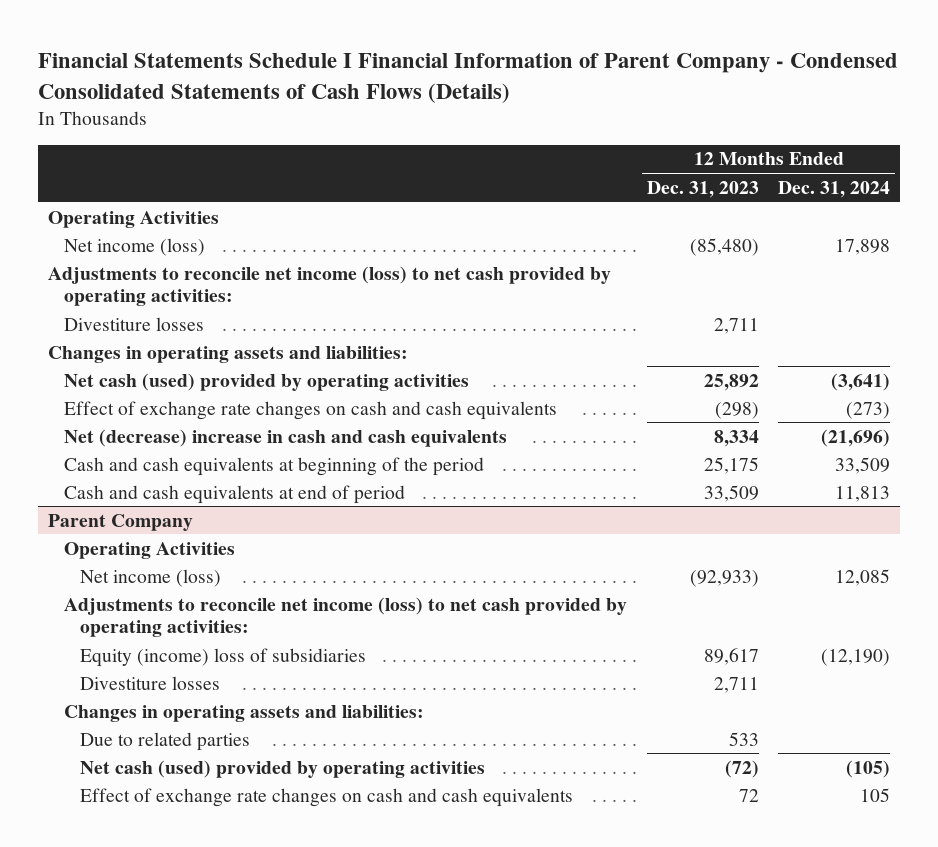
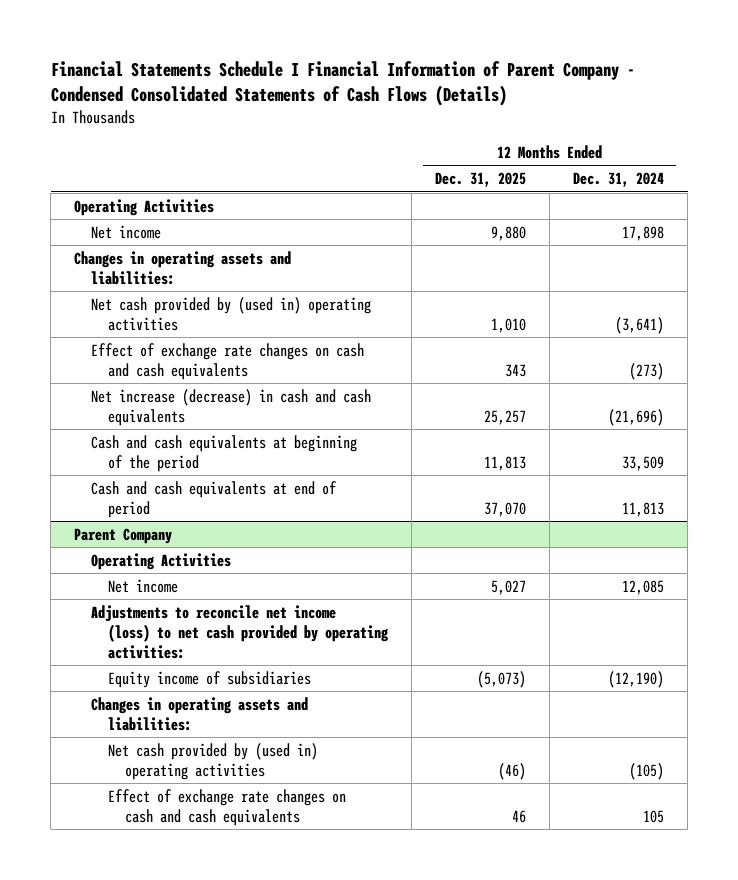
[646,180,759,198] Dec. 31, 2023 -> none
none -> [435,172,527,188] Dec. 31, 2025
[47,265,611,307] Adjustments to reconcile net income (loss) to net cash provided by operating activities: -> none
[63,316,204,331] Divestiture losses -> none
[63,237,205,256] Net income (loss) -> [91,224,162,239] Net income
[63,372,469,391] Net cash (used) provided by operating activities -> [91,296,372,331] Net cash provided by (used in) operating activities
[63,428,507,447] Net (decrease) increase in cash and cash equivalents -> [91,388,372,426] Net increase (decrease) in cash and cash equivalents
[79,568,221,587] Net income (loss) -> [108,578,179,593] Net income
[79,675,220,690] Divestiture losses -> none
[79,647,366,667] Equity (income) loss of subsidiaries -> [108,670,312,688] Equity income of subsidiaries
[79,731,250,751] Due to related parties -> none
[79,759,485,778] Net cash (used) provided by operating activities -> [108,742,319,780] Net cash provided by (used in) operating activities

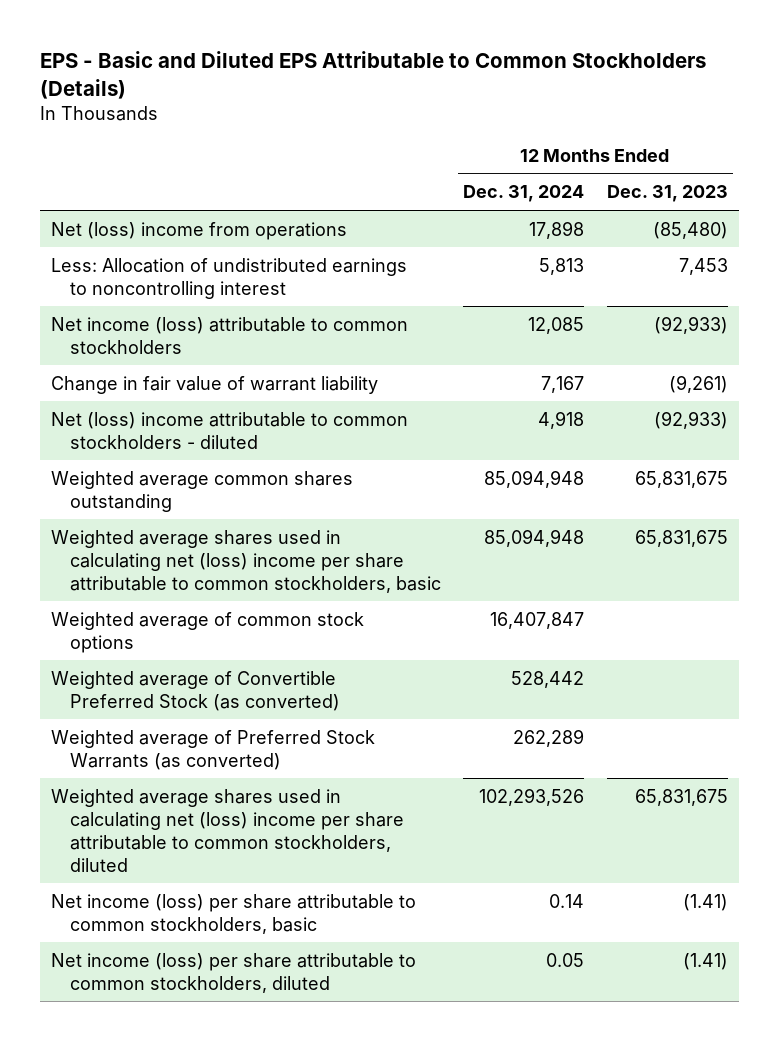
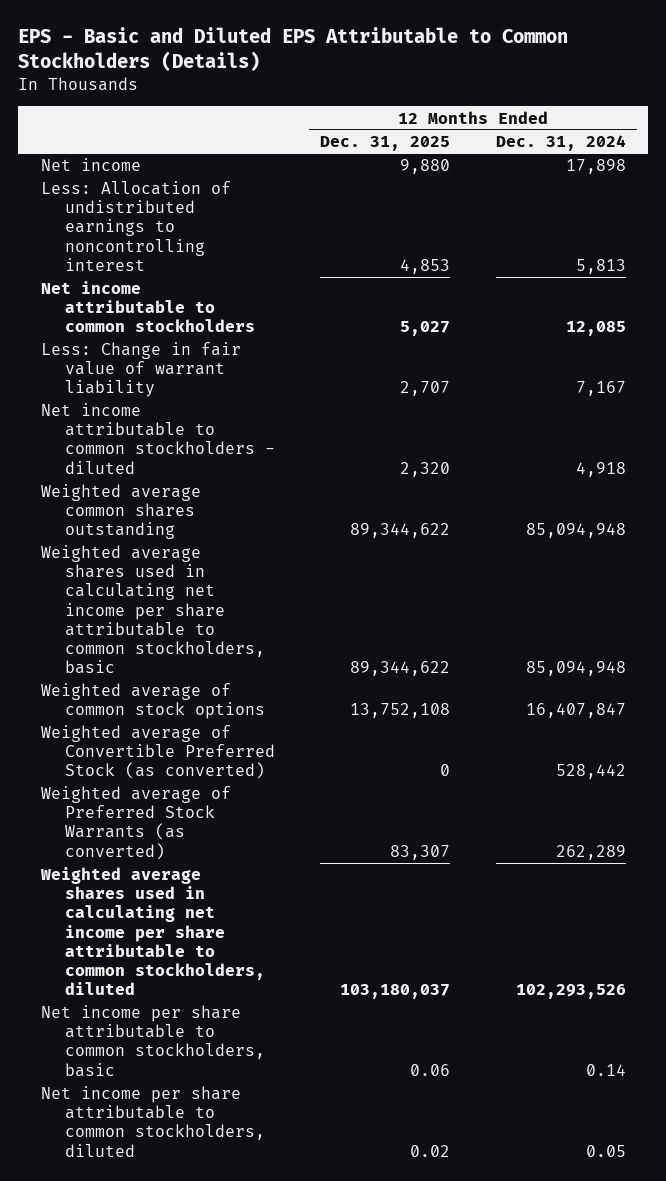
[606,185,728,203] Dec. 31, 2023 -> none
none -> [320,136,451,152] Dec. 31, 2025
[51,221,348,240] Net (loss) income from operations -> [40,158,141,172] Net income
[51,316,409,354] Net income (loss) attributable to common stockholders -> [40,281,255,333] Net income attributable to common stockholders
[51,375,379,394] Change in fair value of warrant liability -> [40,342,241,398] Less: Change in fair value of warrant liability
[51,411,409,449] Net (loss) income attributable to common stockholders - diluted -> [40,403,275,474] Net income attributable to common stockholders - diluted
[51,529,441,593] Weighted average shares used in calculating net (loss) income per share attributable to common stockholders, basic -> [40,545,265,674] Weighted average shares used in calculating net income per share attributable to common stockholders, basic
[51,788,404,872] Weighted average shares used in calculating net (loss) income per share attributable to common stockholders, diluted -> [39,867,265,995] Weighted average shares used in calculating net income per share attributable to common stockholders, diluted
[51,893,417,934] Net income (loss) per share attributable to common stockholders, basic -> [40,1005,265,1077] Net income per share attributable to common stockholders, basic
[51,952,417,993] Net income (loss) per share attributable to common stockholders, diluted -> [40,1086,265,1157] Net income per share attributable to common stockholders, diluted

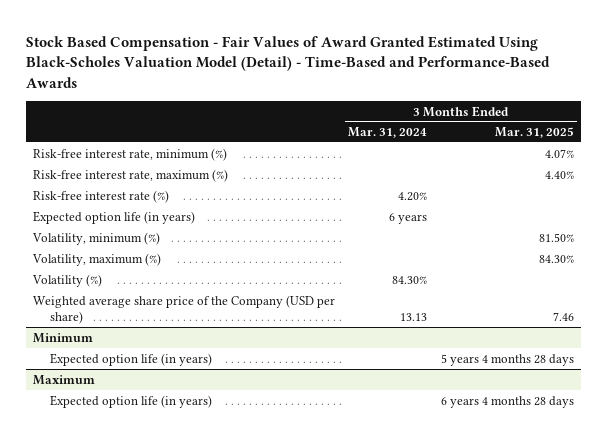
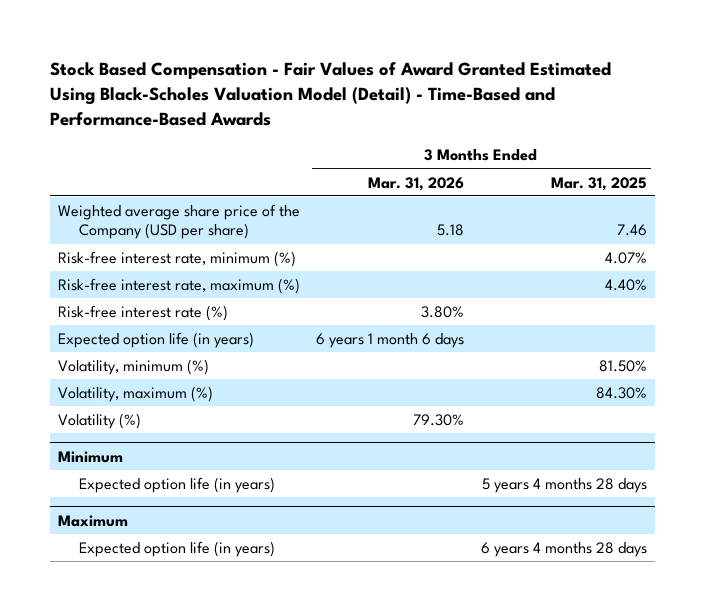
[348,127,428,139] Mar. 31, 2024 -> none
none -> [368,176,465,191] Mar. 31, 2026
[32,294,335,324] Weighted average share price of the Company (USD per share) -> [57,204,300,240] Weighted average share price of the Company (USD per share)

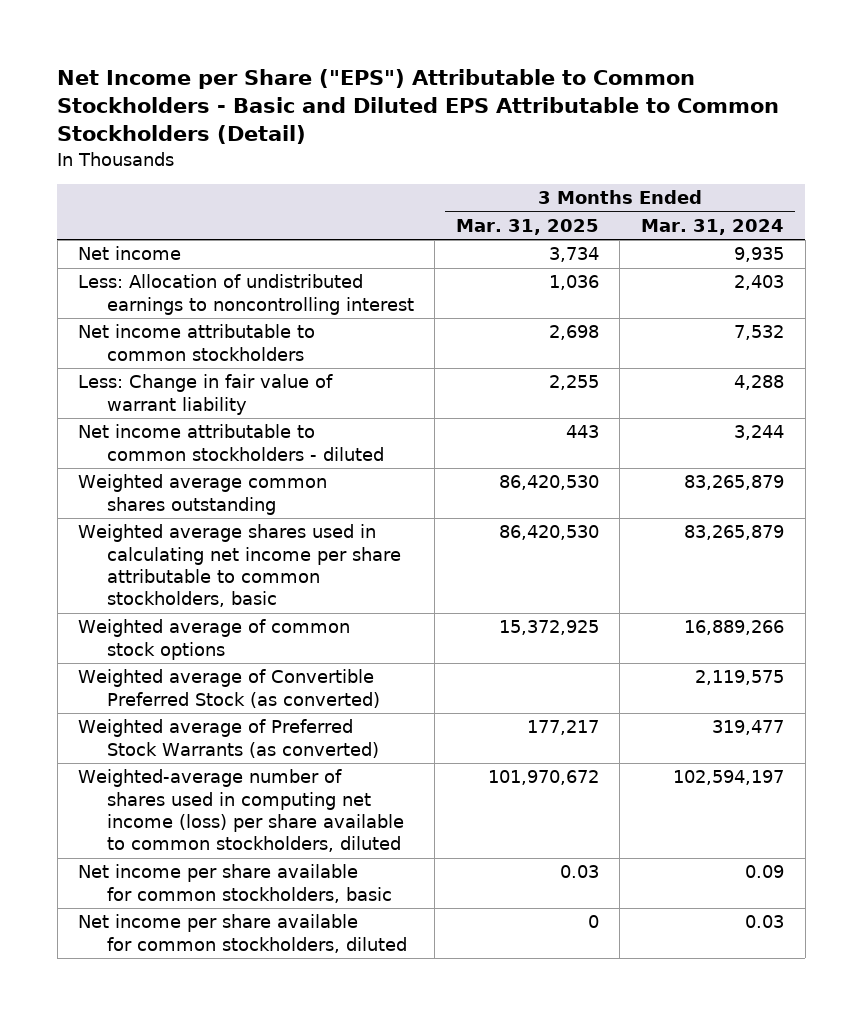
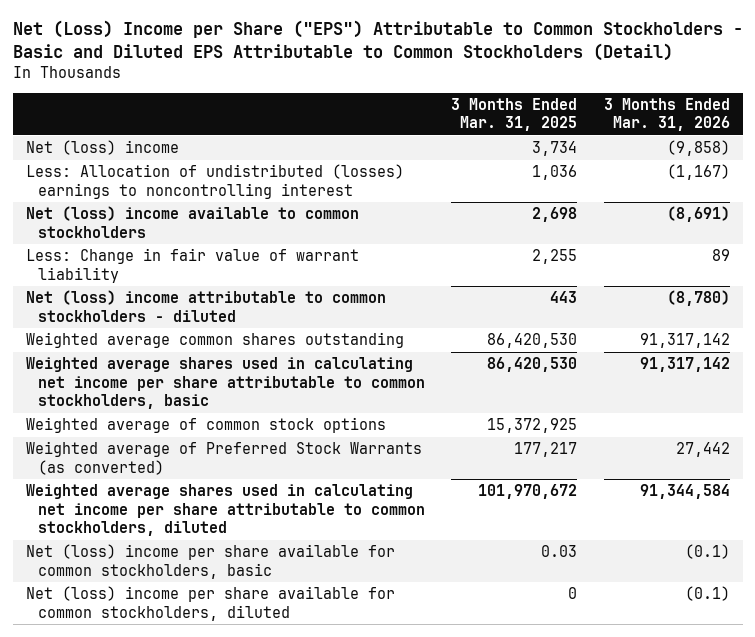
[57,69,780,145] Net Income per Share ("EPS") Attributable to Common Stockholders - Basic and Diluted EPS Attributable to Common Stockholders (Detail) -> [12,20,743,62] Net (Loss) Income per Share ("EPS") Attributable to Common Stockholders - Basic and Diluted EPS Attributable to Common Stockholders (Detail)
[641,218,785,235] Mar. 31, 2024 -> none
none -> [603,98,730,132] 3 Months Ended Mar. 31, 2026
[78,246,182,261] Net income -> [25,140,179,156] Net (loss) income
[78,274,414,315] Less: Allocation of undistributed earnings to noncontrolling interest -> [25,164,404,199] Less: Allocation of undistributed (losses) earnings to noncontrolling interest
[78,324,316,361] Net income attributable to common stockholders -> [25,206,359,238] Net (loss) income available to common stockholders
[78,424,384,461] Net income attributable to common stockholders - diluted -> [25,290,386,322] Net (loss) income attributable to common stockholders - diluted
[78,669,380,708] Weighted average of Convertible Preferred Stock (as converted) -> none
[78,769,404,853] Weighted-average number of shares used in computing net income (loss) per share available to common stockholders, diluted -> [25,484,426,536] Weighted average shares used in calculating net income per share attributable to common stockholders, diluted
[78,864,392,903] Net income per share available for common stockholders, basic -> [25,544,395,579] Net (loss) income per share available for common stockholders, basic
[78,914,407,953] Net income per share available for common stockholders, diluted -> [25,586,395,621] Net (loss) income per share available for common stockholders, diluted

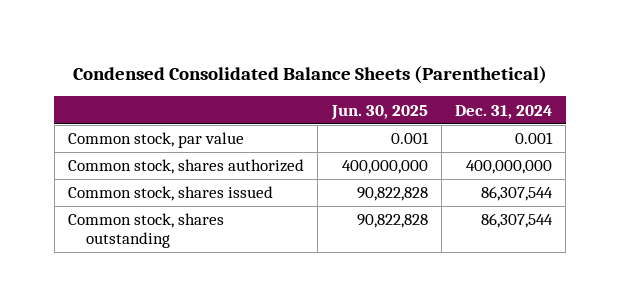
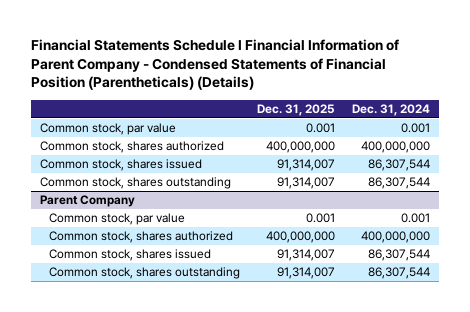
[73,65,548,84] Condensed Consolidated Balance Sheets (Parenthetical) -> [31,38,400,91] Financial Statements Schedule I Financial Information of Parent Company - Condensed Statements of Financial Position (Parentheticals) (Details)
[330,104,428,120] Jun. 30, 2025 -> none
none -> [256,104,335,117] Dec. 31, 2025
none -> [39,195,135,208] Parent Company
none -> [48,213,185,226] Common stock, par value
none -> [48,231,233,244] Common stock, shares authorized
none -> [48,249,211,262] Common stock, shares issued
none -> [48,267,240,280] Common stock, shares outstanding

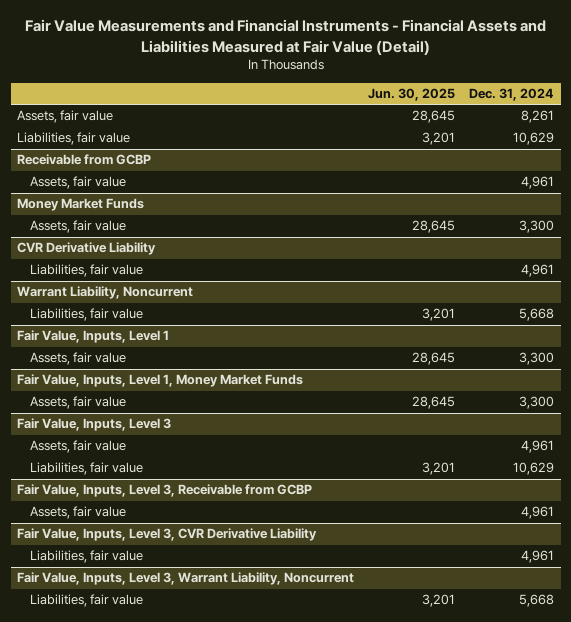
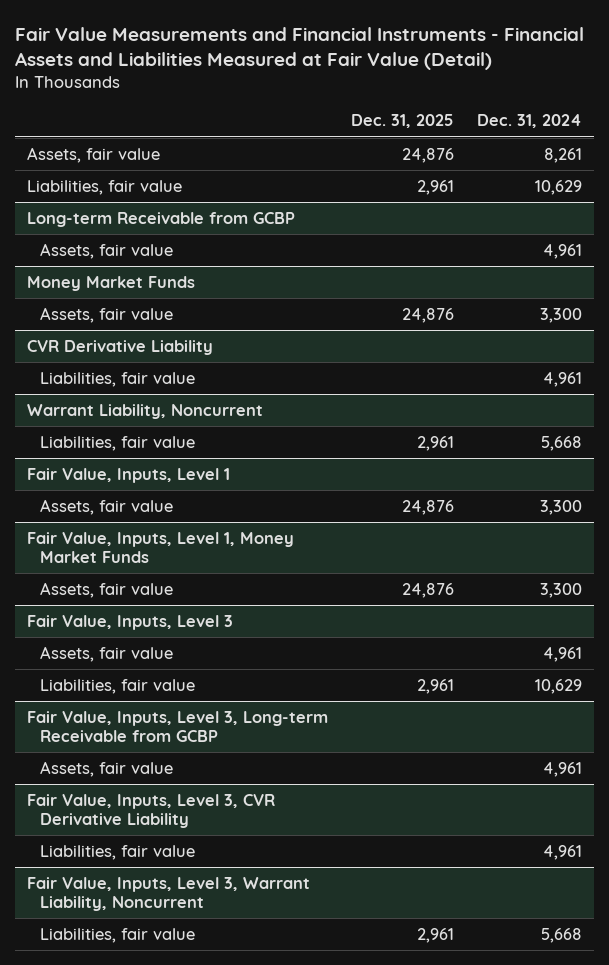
[368,88,456,102] Jun. 30, 2025 -> none
none -> [351,114,455,129] Dec. 31, 2025
[17,154,152,166] Receivable from GCBP -> [26,211,295,227] Long-term Receivable from GCBP
[17,484,313,498] Fair Value, Inputs, Level 3, Receivable from GCBP -> [26,710,328,742] Fair Value, Inputs, Level 3, Long-term Receivable from GCBP

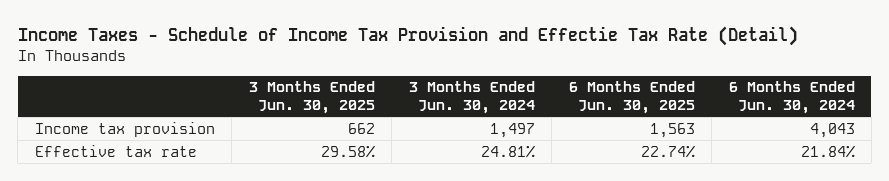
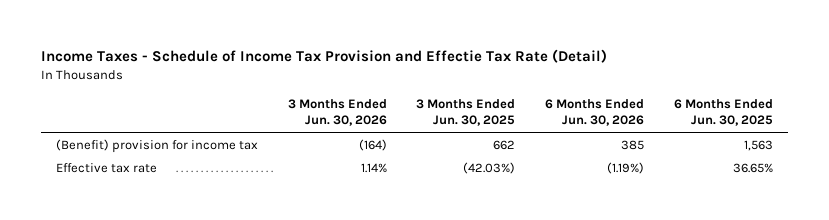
[408,81,535,114] 3 Months Ended Jun. 30, 2024 -> none
[728,81,855,114] 6 Months Ended Jun. 30, 2024 -> none
none -> [287,98,387,127] 3 Months Ended Jun. 30, 2026
none -> [545,98,645,127] 6 Months Ended Jun. 30, 2026
[34,121,215,137] Income tax provision -> [55,138,258,153] (Benefit) provision for income tax
[320,144,375,158] 29.58% -> [463,161,516,174] (42.03%)
[640,144,695,158] 22.74% -> [732,162,773,173] 36.65%

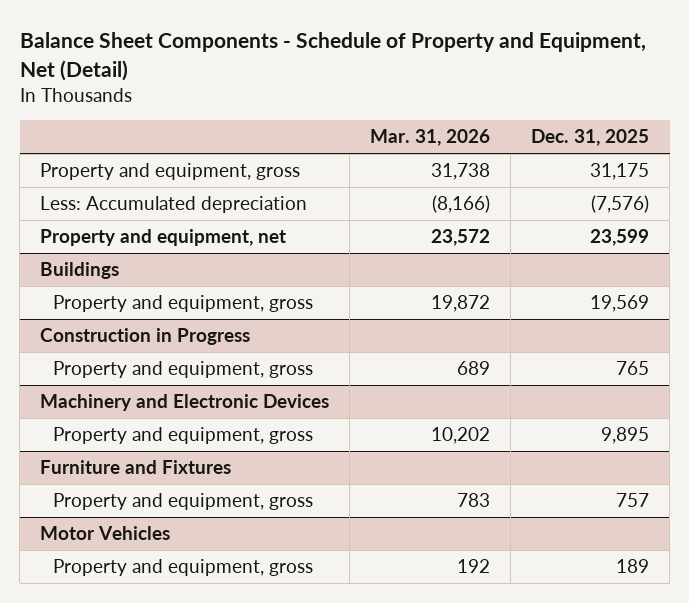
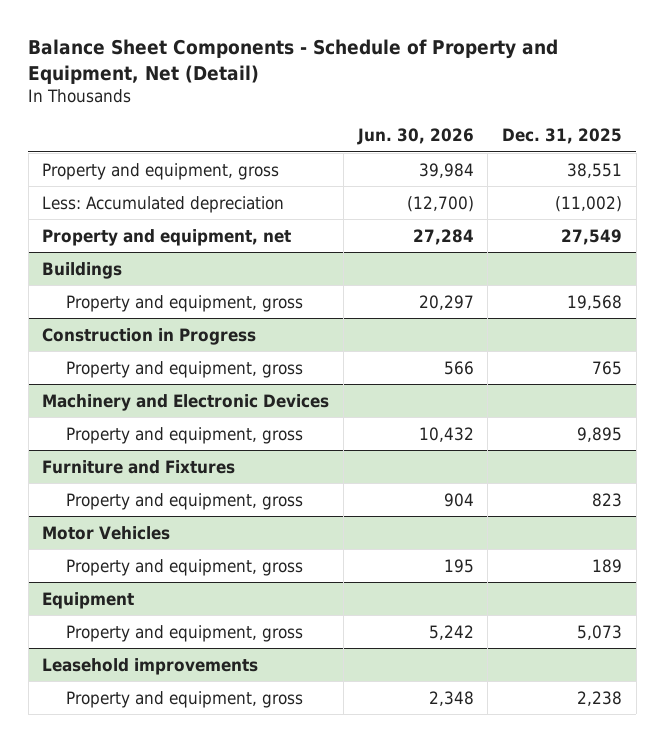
[370,129,491,147] Mar. 31, 2026 -> none
none -> [356,128,474,146] Jun. 30, 2026
[590,163,650,181] 31,175 -> [567,162,623,178] 38,551
[591,195,650,214] (7,576) -> [555,195,623,212] (11,002)
[590,229,650,247] 23,599 -> [561,228,623,245] 27,549
[590,295,650,313] 19,569 -> [567,294,623,310] 19,568
[616,493,650,508] 757 -> [592,492,623,507] 823
none -> [42,591,135,609] Equipment
none -> [66,624,304,642] Property and equipment, gross
none -> [42,657,259,675] Leasehold improvements
none -> [66,690,304,708] Property and equipment, gross

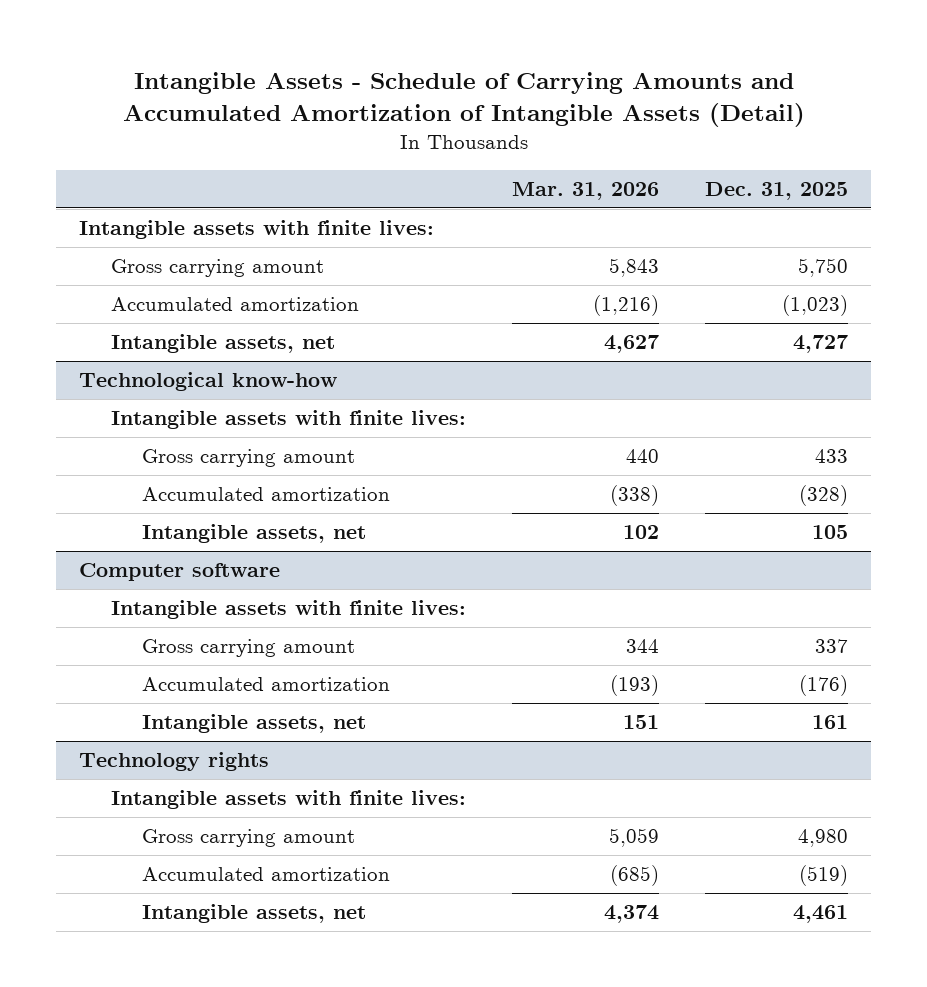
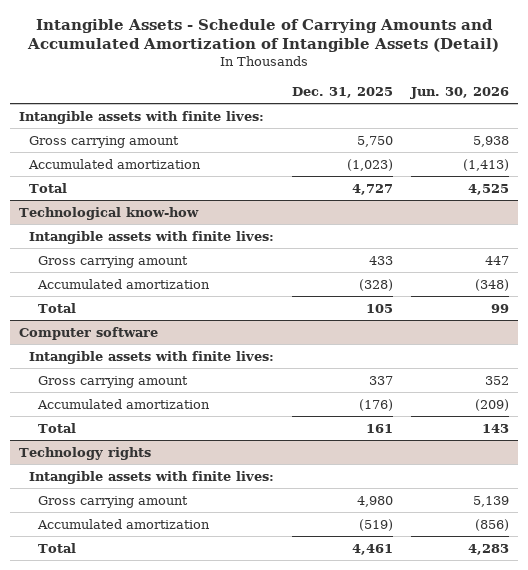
[511,182,659,201] Mar. 31, 2026 -> none
none -> [409,86,509,99] Jun. 30, 2026
[110,333,335,353] Intangible assets, net -> [28,182,67,193] Total
[142,523,367,543] Intangible assets, net -> [38,302,77,313] Total
[142,713,367,733] Intangible assets, net -> [38,422,77,433] Total
[142,903,367,923] Intangible assets, net -> [38,542,77,553] Total

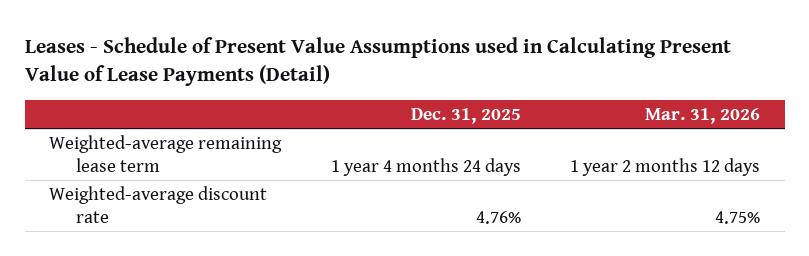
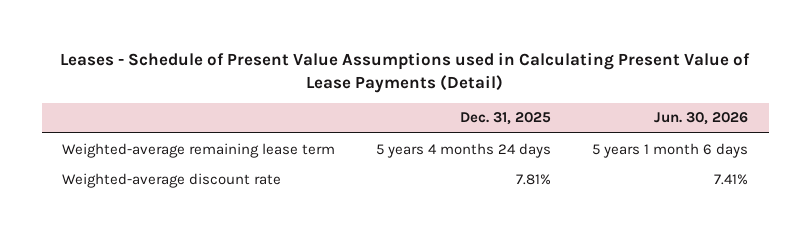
[644,107,760,124] Mar. 31, 2026 -> none
none -> [654,112,749,126] Jun. 30, 2026
[330,157,521,176] 1 year 4 months 24 days -> [376,142,552,158] 5 years 4 months 24 days
[475,210,521,224] 4.76% -> [516,173,552,185] 7.81%

